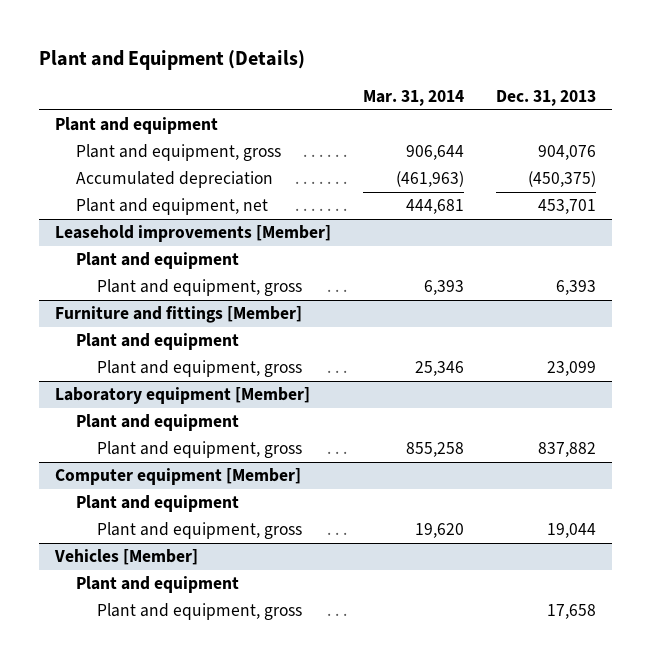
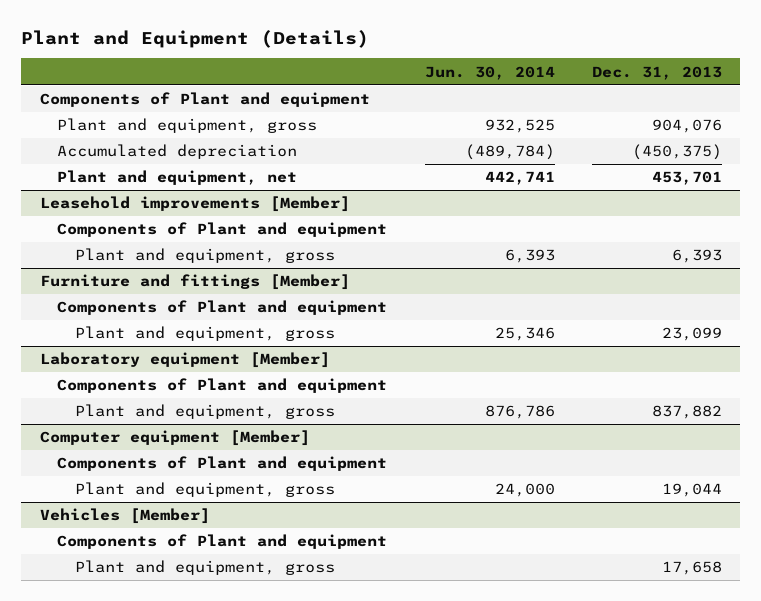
[362,89,464,106] Mar. 31, 2014 -> none
none -> [424,65,555,80] Jun. 30, 2014
[54,117,218,135] Plant and equipment -> [39,92,370,108] Components of Plant and equipment
[75,252,239,270] Plant and equipment -> [57,222,388,238] Components of Plant and equipment
[75,333,239,351] Plant and equipment -> [57,300,388,316] Components of Plant and equipment
[75,414,239,432] Plant and equipment -> [57,378,388,394] Components of Plant and equipment
[75,495,239,513] Plant and equipment -> [57,456,388,472] Components of Plant and equipment
[75,576,239,594] Plant and equipment -> [57,534,388,550] Components of Plant and equipment

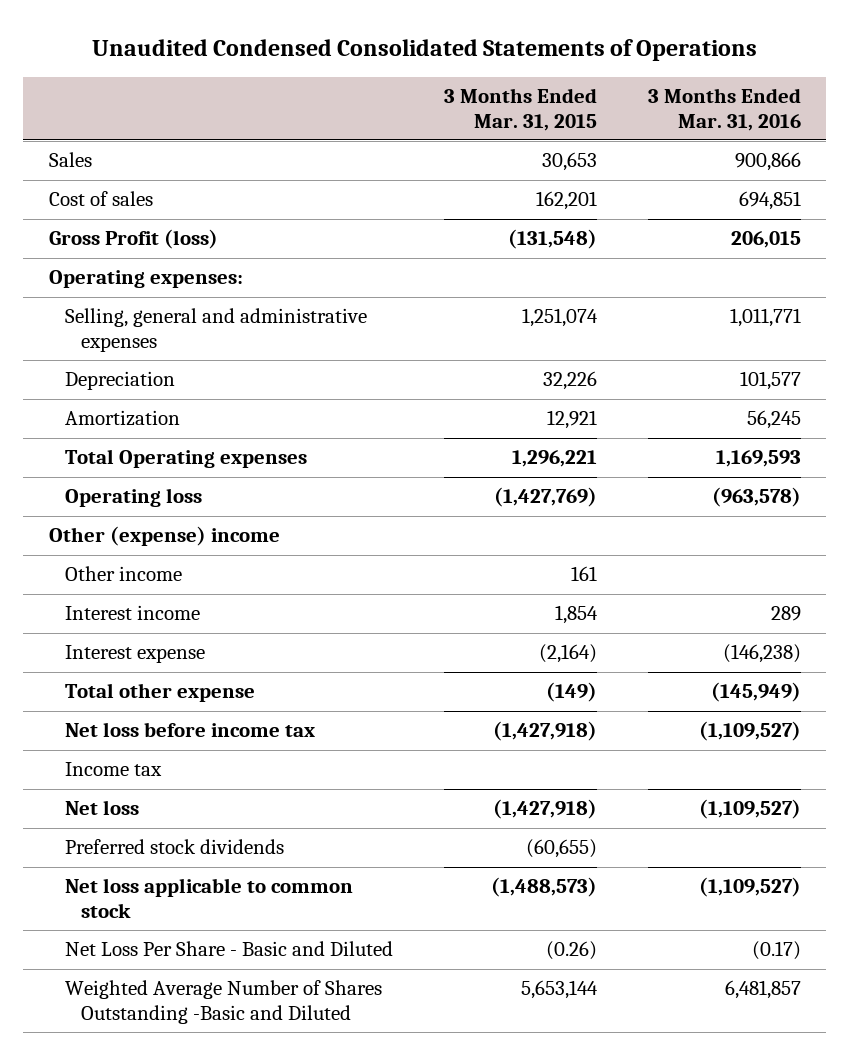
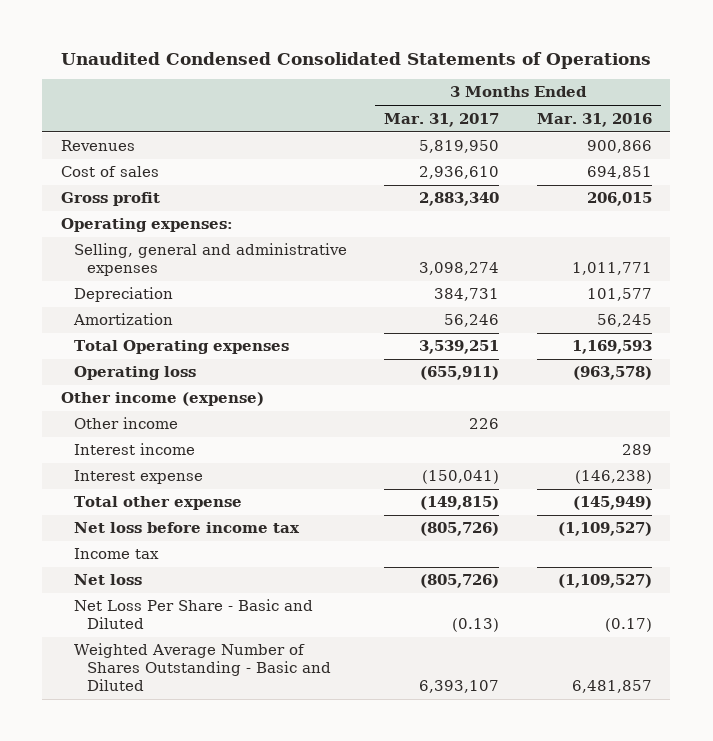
[443,88,597,131] 3 Months Ended Mar. 31, 2015 -> none
none -> [384,112,500,127] Mar. 31, 2017
[48,152,92,168] Sales -> [60,140,135,152] Revenues
[48,229,218,250] Gross Profit (loss) -> [60,192,160,207] Gross profit
[48,526,280,547] Other (expense) income -> [60,392,264,407] Other income (expense)
[64,839,284,855] Preferred stock dividends -> none
[64,878,353,918] Net loss applicable to common stock -> none
[64,980,382,1024] Weighted Average Number of Shares Outstanding -Basic and Diluted -> [73,643,331,691] Weighted Average Number of Shares Outstanding - Basic and Diluted

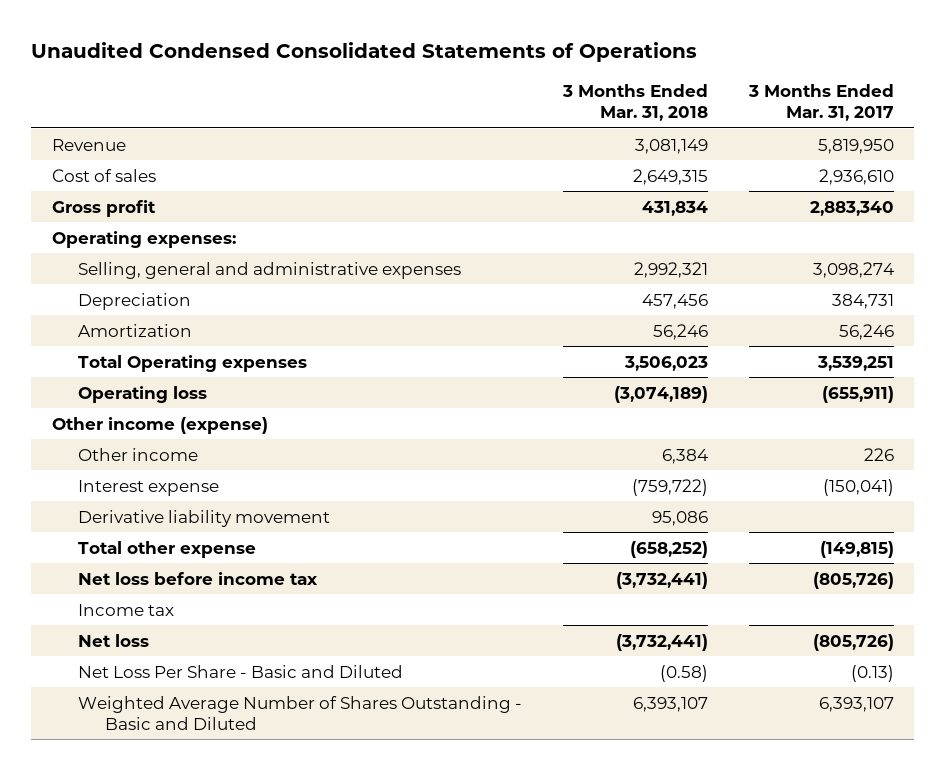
[536,112,652,127] Mar. 31, 2016 -> none
none -> [562,84,709,122] 3 Months Ended Mar. 31, 2018
[60,140,135,152] Revenues -> [51,138,126,151] Revenue
[73,443,195,456] Interest income -> none
none -> [78,509,331,527] Derivative liability movement

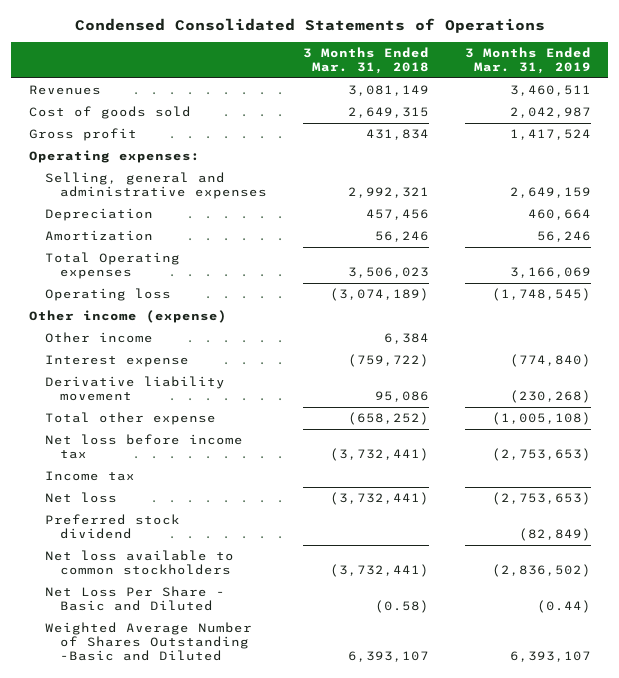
[31,42,698,63] Unaudited Condensed Consolidated Statements of Operations -> [74,17,545,33] Condensed Consolidated Statements of Operations
[747,84,894,122] 3 Months Ended Mar. 31, 2017 -> none
none -> [464,47,591,75] 3 Months Ended Mar. 31, 2019
[51,138,126,151] Revenue -> [28,85,101,96] Revenues
[51,168,156,182] Cost of sales -> [28,106,191,120] Cost of goods sold
none -> [44,514,180,540] Preferred stock dividend
none -> [44,550,234,576] Net loss available to common stockholders
[78,695,523,730] Weighted Average Number of Shares Outstanding - Basic and Diluted -> [44,622,252,662] Weighted Average Number of Shares Outstanding -Basic and Diluted

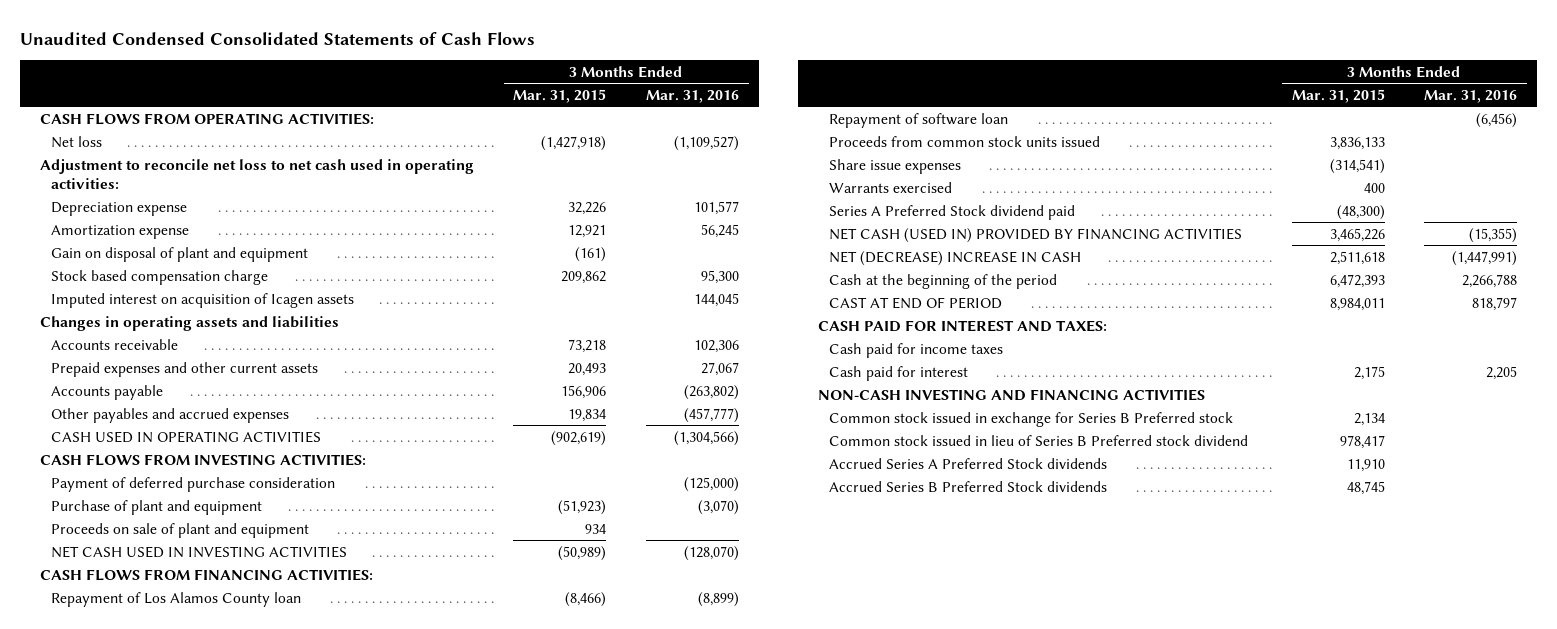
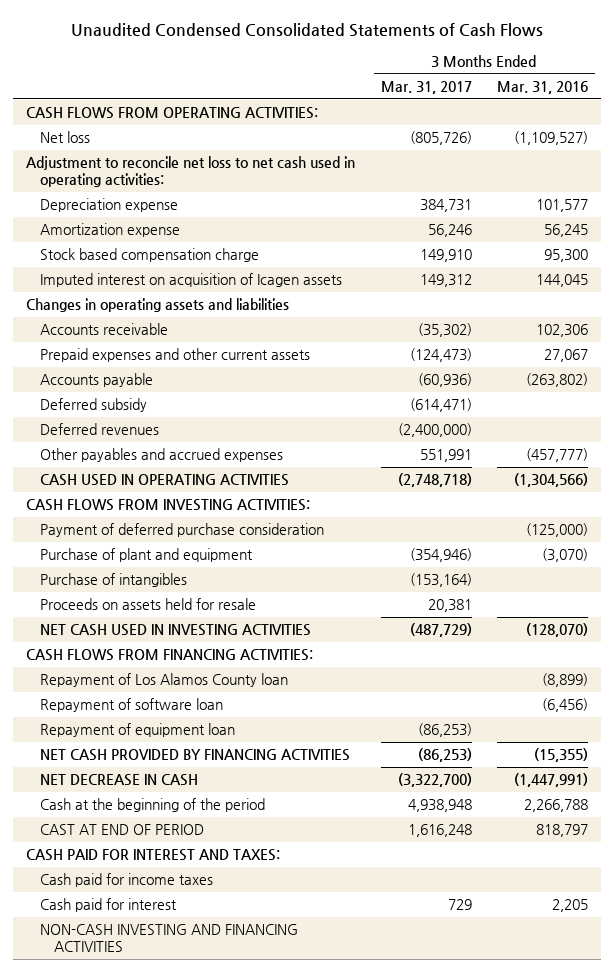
[513,88,607,103] Mar. 31, 2015 -> none
none -> [380,80,472,94] Mar. 31, 2017
[51,246,309,262] Gain on disposal of plant and equipment -> none
none -> [39,398,147,413] Deferred subsidy
none -> [39,423,159,436] Deferred revenues
[51,522,310,538] Proceeds on sale of plant and equipment -> none
none -> [39,573,187,588] Purchase of intangibles
none -> [39,598,256,611] Proceeds on assets held for resale
[829,135,1101,147] Proceeds from common stock units issued -> none
[829,158,962,174] Share issue expenses -> none
[829,181,953,193] Warrants exercised -> none
[829,204,1076,220] Series A Preferred Stock dividend paid -> none
none -> [39,723,235,738] Repayment of equipment loan
[829,227,1243,243] NET CASH (USED IN) PROVIDED BY FINANCING ACTIVITIES -> [39,749,350,762] NET CASH PROVIDED BY FINANCING ACTIVITIES
[829,250,1082,266] NET (DECREASE) INCREASE IN CASH -> [39,774,198,787] NET DECREASE IN CASH
[829,411,1234,427] Common stock issued in exchange for Series B Preferred stock -> none
[829,434,1249,446] Common stock issued in lieu of Series B Preferred stock dividend -> none
[829,457,1108,469] Accrued Series A Preferred Stock dividends -> none
[829,480,1108,492] Accrued Series B Preferred Stock dividends -> none

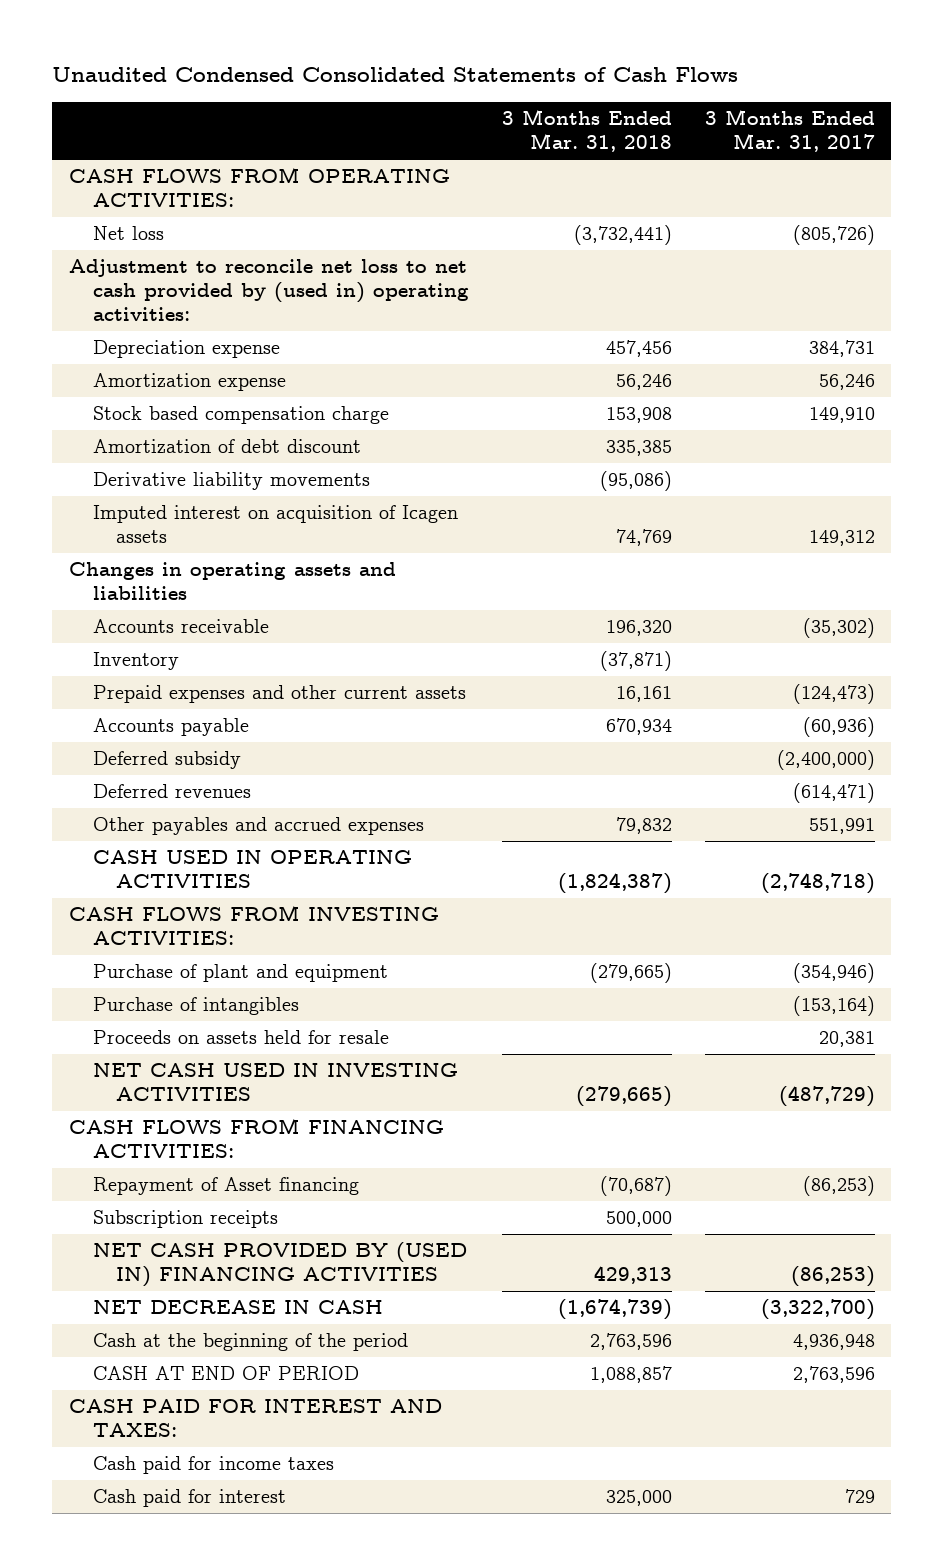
[497,80,589,94] Mar. 31, 2016 -> none
none -> [501,109,672,152] 3 Months Ended Mar. 31, 2018
[26,156,356,188] Adjustment to reconcile net loss to net cash used in operating activities: -> [68,259,469,322] Adjustment to reconcile net loss to net cash provided by (used in) operating activities:
none -> [92,439,361,455] Amortization of debt discount
none -> [92,472,370,491] Derivative liability movements
none -> [92,652,179,671] Inventory
[409,398,472,413] (614,471) -> [776,750,875,771] (2,400,000)
[397,423,472,438] (2,400,000) -> [792,783,875,804] (614,471)
[39,523,324,538] Payment of deferred purchase consideration -> none
[39,673,288,688] Repayment of Los Alamos County loan -> none
[39,698,223,713] Repayment of software loan -> none
[39,723,235,738] Repayment of equipment loan -> [92,1177,359,1196] Repayment of Asset financing
none -> [92,1210,278,1229] Subscription receipts
[39,749,350,762] NET CASH PROVIDED BY FINANCING ACTIVITIES -> [92,1242,467,1288] NET CASH PROVIDED BY (USED IN) FINANCING ACTIVITIES
[407,799,472,813] 4,938,948 -> [792,1334,875,1351] 4,936,948
[39,824,204,836] CAST AT END OF PERIOD -> [92,1366,359,1381] CASH AT END OF PERIOD
[407,824,472,838] 1,616,248 -> [792,1366,875,1384] 2,763,596
[39,924,298,953] NON-CASH INVESTING AND FINANCING ACTIVITIES -> none

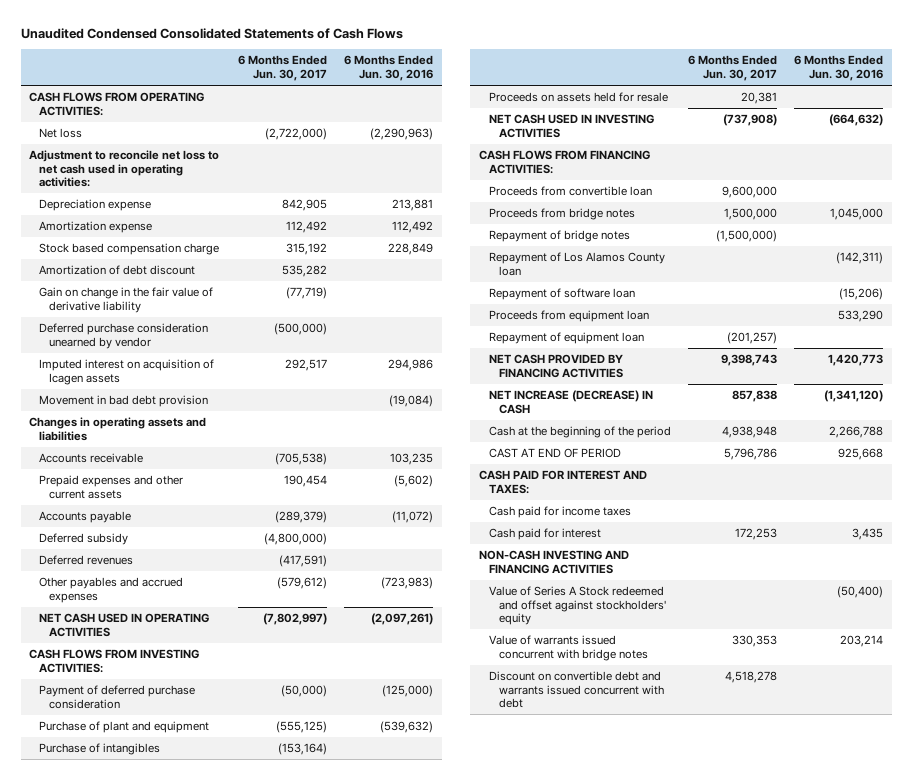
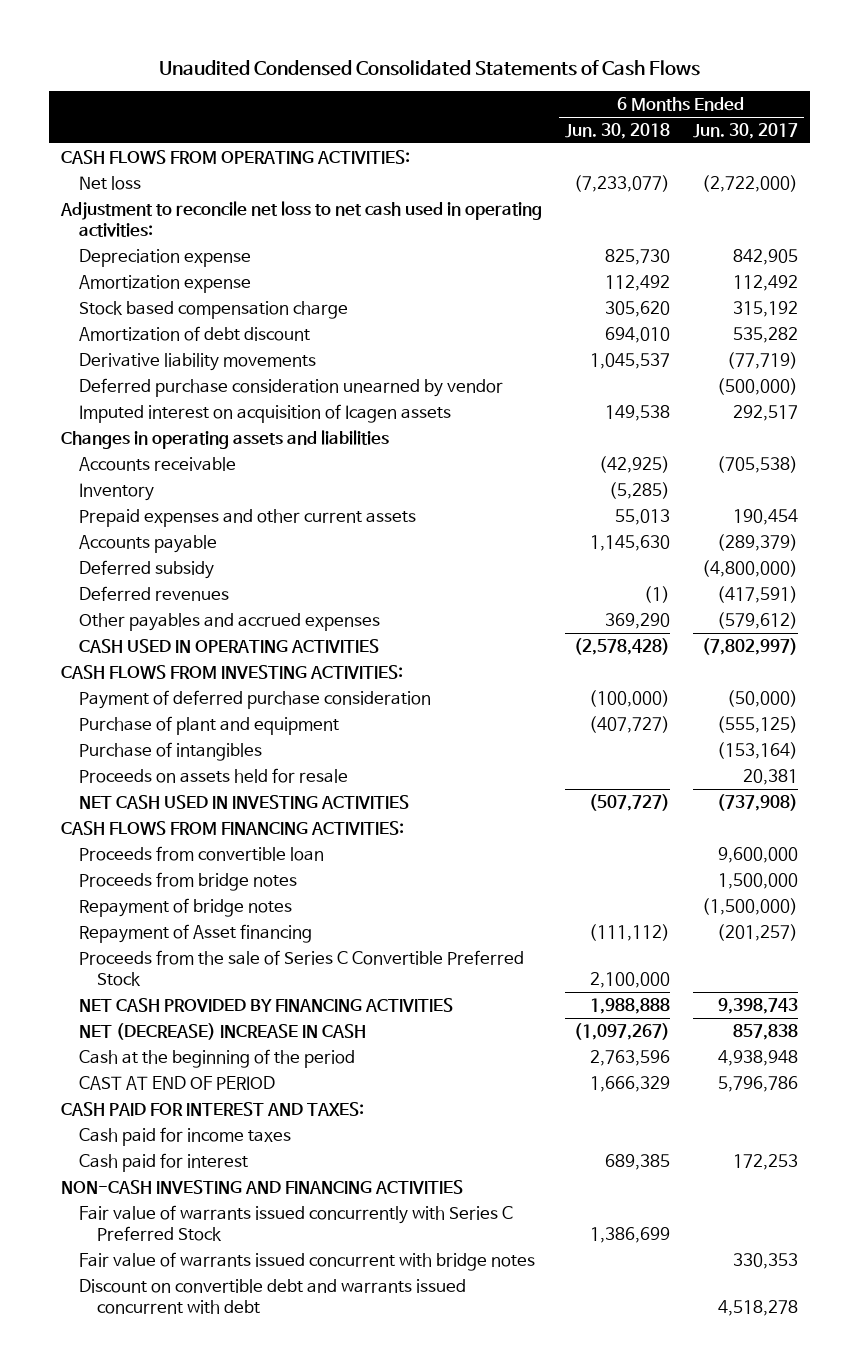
[344,55,434,81] 6 Months Ended Jun. 30, 2016 -> none
none -> [564,122,670,139] Jun. 30, 2018
[38,287,213,313] Gain on change in the fair value of derivative liability -> [78,352,316,371] Derivative liability movements
[38,395,208,408] Movement in bad debt provision -> none
none -> [78,482,154,501] Inventory
[38,613,209,637] NET CASH USED IN OPERATING ACTIVITIES -> [78,638,379,653] CASH USED IN OPERATING ACTIVITIES
[488,252,665,276] Repayment of Los Alamos County loan -> none
[488,288,635,301] Repayment of software loan -> none
[488,310,649,323] Proceeds from equipment loan -> none
[488,332,644,345] Repayment of equipment loan -> [78,923,312,943] Repayment of Asset financing
none -> [78,949,524,986] Proceeds from the sale of Series C Convertible Preferred Stock
[488,390,653,414] NET INCREASE (DECREASE) IN CASH -> [78,1022,366,1040] NET (DECREASE) INCREASE IN CASH
[488,586,666,626] Value of Series A Stock redeemed and offset against stockholders' equity -> none
none -> [78,1204,513,1241] Fair value of warrants issued concurrently with Series C Preferred Stock
[488,635,648,661] Value of warrants issued concurrent with bridge notes -> [78,1251,535,1271] Fair value of warrants issued concurrent with bridge notes

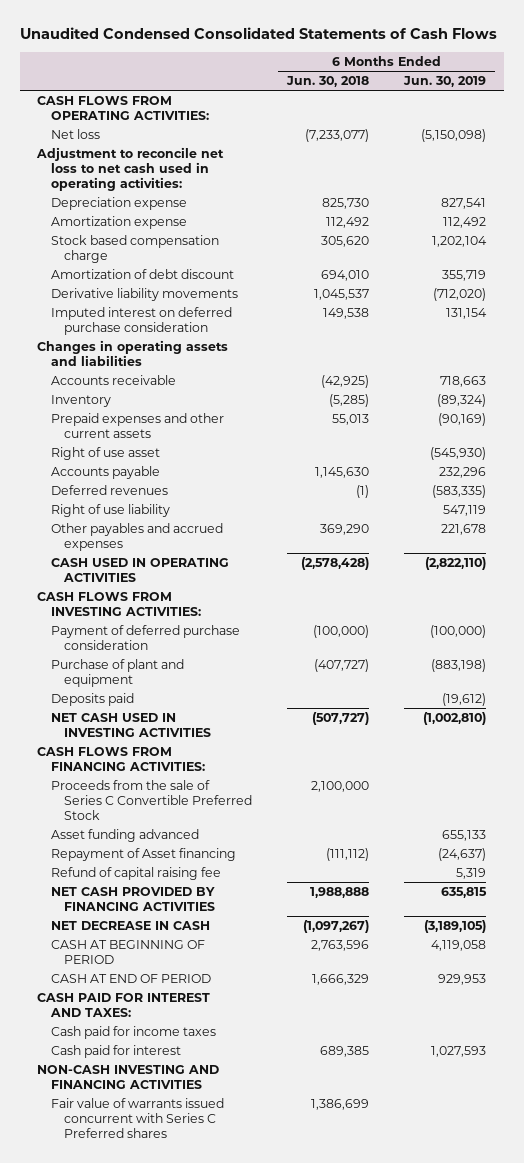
[692,122,798,139] Jun. 30, 2017 -> none
none -> [403,76,487,88] Jun. 30, 2019
[78,377,503,397] Deferred purchase consideration unearned by vendor -> none
[78,403,451,423] Imputed interest on acquisition of Icagen assets -> [50,306,232,335] Imputed interest on deferred purchase consideration
none -> [50,446,160,460] Right of use asset
[78,559,214,579] Deferred subsidy -> none
none -> [50,503,170,517] Right of use liability
[78,741,262,761] Purchase of intangibles -> none
[78,767,348,783] Proceeds on assets held for resale -> none
none -> [50,692,134,706] Deposits paid
[78,845,324,861] Proceeds from convertible loan -> none
[78,871,297,891] Proceeds from bridge notes -> none
[78,897,292,917] Repayment of bridge notes -> none
none -> [50,828,199,842] Asset funding advanced
[78,923,312,943] Repayment of Asset financing -> [50,847,236,861] Repayment of Asset financing
none -> [50,866,221,880] Refund of capital raising fee
[78,1022,366,1040] NET (DECREASE) INCREASE IN CASH -> [50,920,210,930] NET DECREASE IN CASH
[78,1048,355,1068] Cash at the beginning of the period -> [50,939,205,964] CASH AT BEGINNING OF PERIOD
[78,1075,275,1090] CAST AT END OF PERIOD -> [50,973,211,983] CASH AT END OF PERIOD
[78,1251,535,1271] Fair value of warrants issued concurrent with bridge notes -> none
[78,1278,466,1314] Discount on convertible debt and warrants issued concurrent with debt -> none
[78,1204,513,1241] Fair value of warrants issued concurrently with Series C Preferred Stock -> [50,1097,224,1138] Fair value of warrants issued concurrent with Series C Preferred shares

